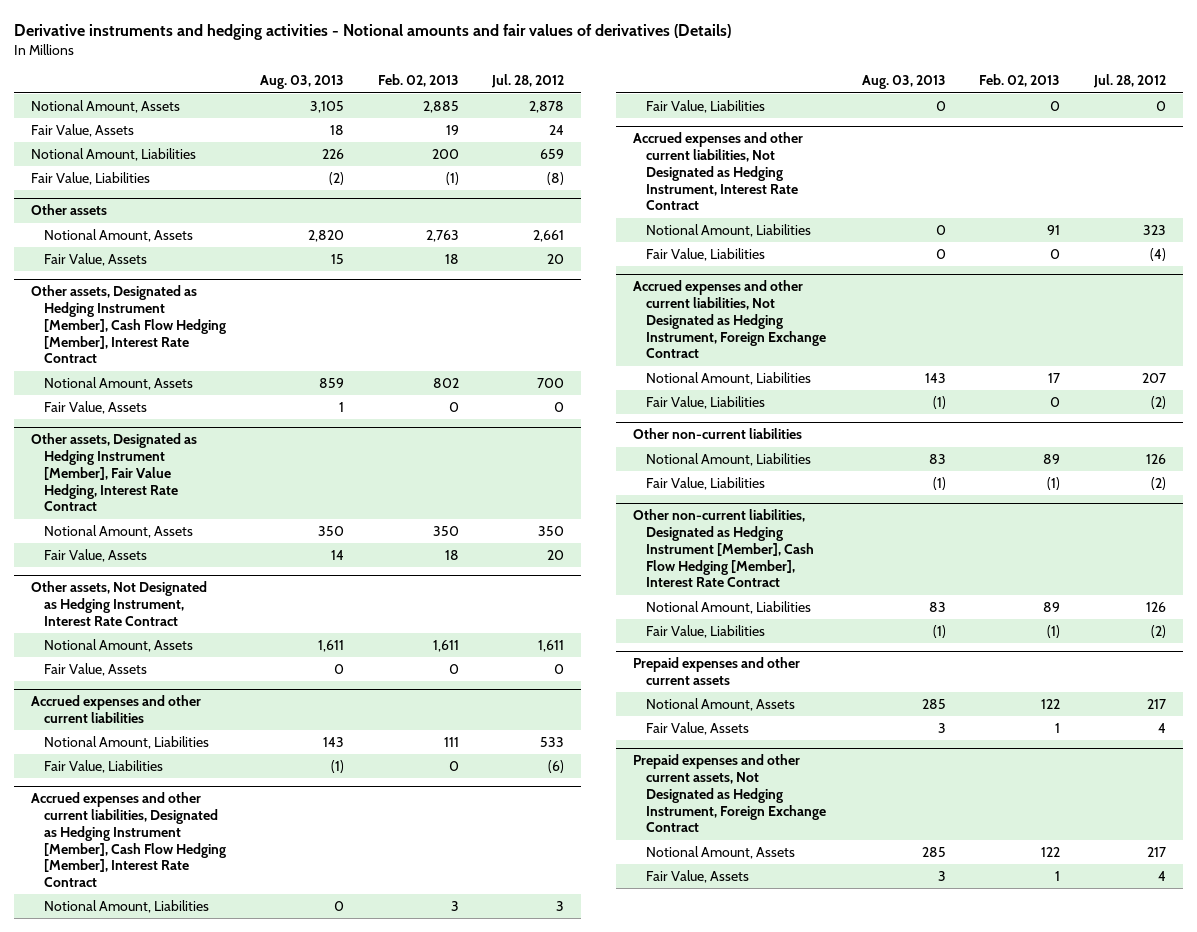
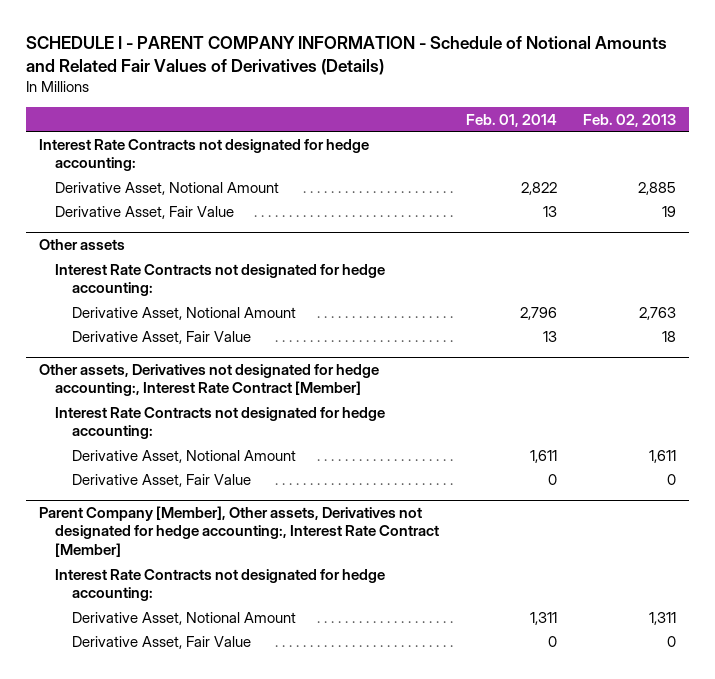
[14,23,732,40] Derivative instruments and hedging activities - Notional amounts and fair values of derivatives (Details) -> [25,35,667,76] SCHEDULE I - PARENT COMPANY INFORMATION - Schedule of Notional Amounts and Related Fair Values of Derivatives (Details)
[259,75,344,90] Aug. 03, 2013 -> none
[491,74,565,89] Jul. 28, 2012 -> none
none -> [465,113,557,127] Feb. 01, 2014
[30,147,196,161] Notional Amount, Liabilities -> none
[30,171,150,185] Fair Value, Liabilities -> none
none -> [39,138,370,172] Interest Rate Contracts not designated for hedge accounting:
[30,99,180,113] Notional Amount, Assets -> [55,181,280,195] Derivative Asset, Notional Amount
[30,123,134,137] Fair Value, Assets -> [55,205,235,219] Derivative Asset, Fair Value
[30,285,227,364] Other assets, Designated as Hedging Instrument [Member], Cash Flow Hedging [Member], Interest Rate Contract -> none
[30,433,197,512] Other assets, Designated as Hedging Instrument [Member], Fair Value Hedging, Interest Rate Contract -> none
[30,581,207,626] Other assets, Not Designated as Hedging Instrument, Interest Rate Contract -> none
[44,638,194,652] Notional Amount, Assets -> none
[44,662,148,676] Fair Value, Assets -> none
[30,695,201,724] Accrued expenses and other current liabilities -> none
[44,735,210,749] Notional Amount, Liabilities -> none
[44,759,164,773] Fair Value, Liabilities -> none
[30,792,227,888] Accrued expenses and other current liabilities, Designated as Hedging Instrument [Member], Cash Flow Hedging [Member], Interest Rate Contract -> none
[44,899,210,913] Notional Amount, Liabilities -> none
[646,99,766,113] Fair Value, Liabilities -> none
[632,132,803,211] Accrued expenses and other current liabilities, Not Designated as Hedging Instrument, Interest Rate Contract -> none
[646,223,812,237] Notional Amount, Liabilities -> none
[646,247,766,261] Fair Value, Liabilities -> none
[632,280,827,359] Accrued expenses and other current liabilities, Not Designated as Hedging Instrument, Foreign Exchange Contract -> none
[646,371,812,385] Notional Amount, Liabilities -> none
[646,395,766,409] Fair Value, Liabilities -> none
[632,428,802,440] Other non-current liabilities -> none
[646,452,812,466] Notional Amount, Liabilities -> none
[646,476,766,490] Fair Value, Liabilities -> none
[632,509,815,588] Other non-current liabilities, Designated as Hedging Instrument [Member], Cash Flow Hedging [Member], Interest Rate Contract -> none
[646,600,812,614] Notional Amount, Liabilities -> none
[646,624,766,638] Fair Value, Liabilities -> none
[632,657,800,686] Prepaid expenses and other current assets -> none
[646,697,796,711] Notional Amount, Assets -> none
[646,721,750,735] Fair Value, Assets -> none
[632,754,827,833] Prepaid expenses and other current assets, Not Designated as Hedging Instrument, Foreign Exchange Contract -> none
[646,845,796,859] Notional Amount, Assets -> none
[646,869,750,883] Fair Value, Assets -> none
none -> [55,263,386,297] Interest Rate Contracts not designated for hedge accounting:
[44,228,194,242] Notional Amount, Assets -> [71,306,296,320] Derivative Asset, Notional Amount
[44,252,148,266] Fair Value, Assets -> [71,330,251,344] Derivative Asset, Fair Value
none -> [39,363,380,397] Other assets, Derivatives not designated for hedge accounting:, Interest Rate Contract [Member]
none -> [55,406,386,440] Interest Rate Contracts not designated for hedge accounting:
[44,376,194,390] Notional Amount, Assets -> [71,449,296,463] Derivative Asset, Notional Amount
[432,377,459,388] 802 -> [649,449,677,463] 1,611
[44,400,148,414] Fair Value, Assets -> [71,473,251,487] Derivative Asset, Fair Value
none -> [39,505,440,557] Parent Company [Member], Other assets, Derivatives not designated for hedge accounting:, Interest Rate Contract [Member]
none -> [55,568,386,602] Interest Rate Contracts not designated for hedge accounting:
[44,524,194,538] Notional Amount, Assets -> [71,611,296,625] Derivative Asset, Notional Amount
[432,525,459,536] 350 -> [649,611,677,625] 1,311
[44,548,148,562] Fair Value, Assets -> [71,635,251,649] Derivative Asset, Fair Value
[444,549,459,560] 18 -> [667,635,677,647] 0

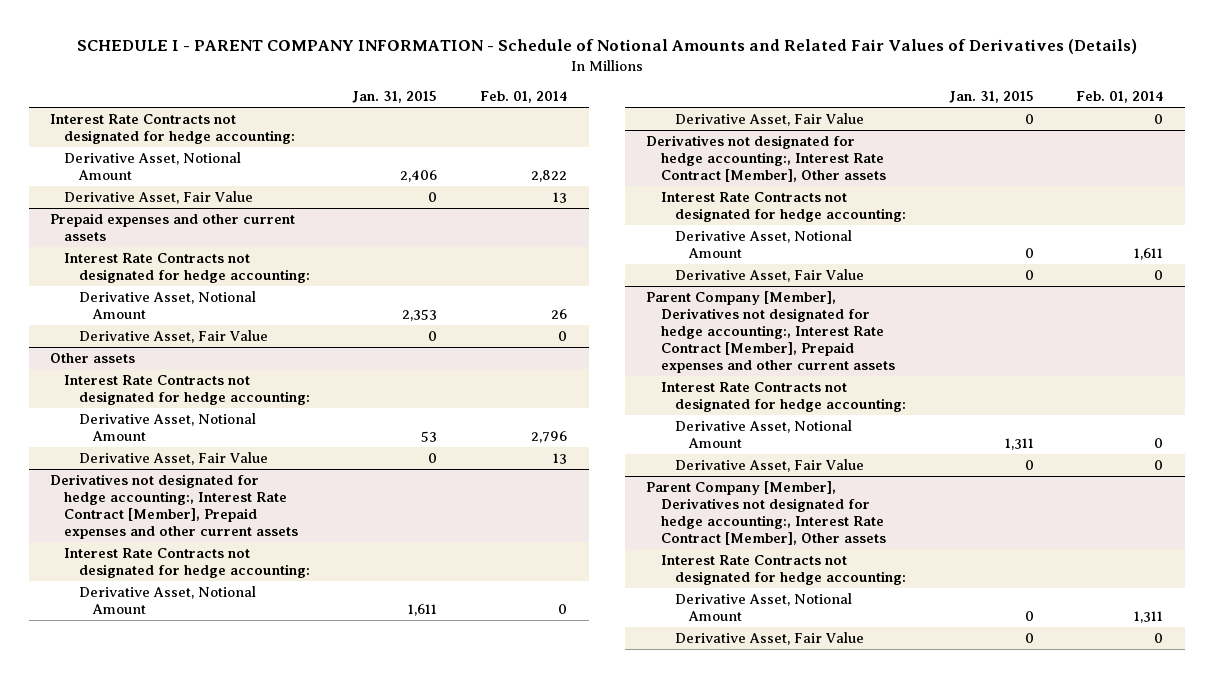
[583,113,677,127] Feb. 02, 2013 -> none
none -> [352,91,438,104] Jan. 31, 2015
none -> [50,213,296,242] Prepaid expenses and other current assets
none -> [64,253,310,284] Interest Rate Contracts not designated for hedge accounting:
none -> [78,291,256,320] Derivative Asset, Notional Amount
none -> [78,330,268,344] Derivative Asset, Fair Value
[39,363,380,397] Other assets, Derivatives not designated for hedge accounting:, Interest Rate Contract [Member] -> [50,474,299,539] Derivatives not designated for hedge accounting:, Interest Rate Contract [Member], Prepaid expenses and other current assets
none -> [78,586,256,615] Derivative Asset, Notional Amount
none -> [674,113,864,127] Derivative Asset, Fair Value
none -> [646,135,886,182] Derivatives not designated for hedge accounting:, Interest Rate Contract [Member], Other assets
none -> [660,192,906,223] Interest Rate Contracts not designated for hedge accounting:
[39,505,440,557] Parent Company [Member], Other assets, Derivatives not designated for hedge accounting:, Interest Rate Contract [Member] -> [646,291,895,373] Parent Company [Member], Derivatives not designated for hedge accounting:, Interest Rate Contract [Member], Prepaid expenses and other current assets
none -> [674,420,852,449] Derivative Asset, Notional Amount
none -> [674,459,864,473] Derivative Asset, Fair Value
none -> [646,481,886,545] Parent Company [Member], Derivatives not designated for hedge accounting:, Interest Rate Contract [Member], Other assets
none -> [660,555,906,586] Interest Rate Contracts not designated for hedge accounting:

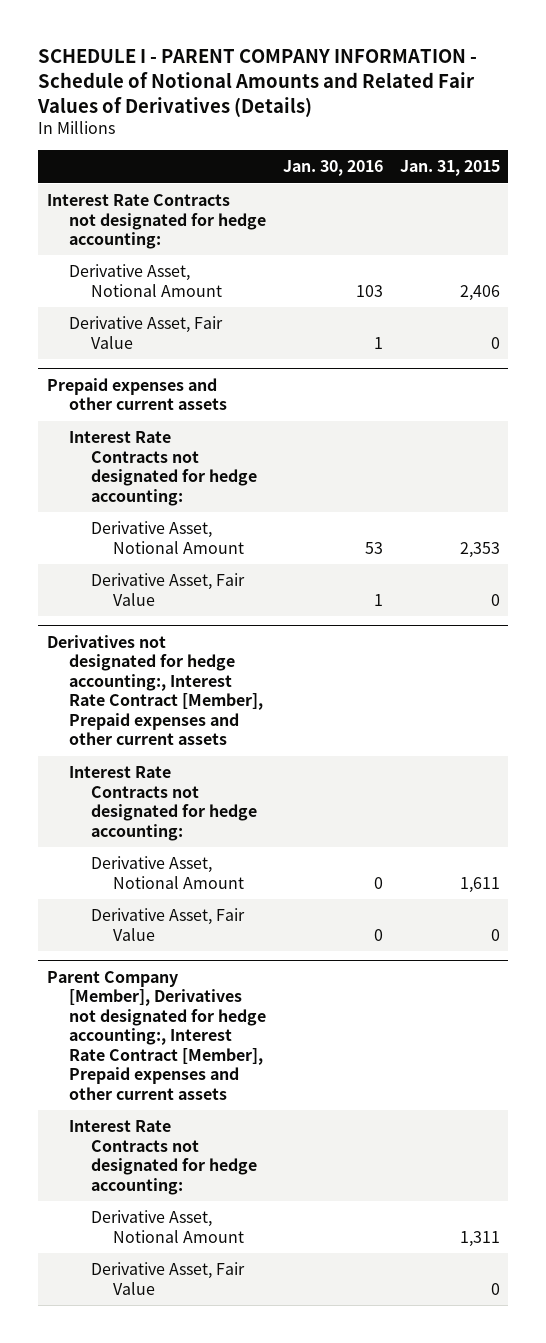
[480,91,568,104] Feb. 01, 2014 -> none
none -> [282,160,383,177] Jan. 30, 2016
[50,353,136,364] Other assets -> none
[64,375,310,406] Interest Rate Contracts not designated for hedge accounting: -> none
[78,413,256,442] Derivative Asset, Notional Amount -> none
[78,452,268,466] Derivative Asset, Fair Value -> none
[646,135,886,182] Derivatives not designated for hedge accounting:, Interest Rate Contract [Member], Other assets -> none
[660,192,906,223] Interest Rate Contracts not designated for hedge accounting: -> none
[674,230,852,259] Derivative Asset, Notional Amount -> none
[674,269,864,283] Derivative Asset, Fair Value -> none
[646,481,886,545] Parent Company [Member], Derivatives not designated for hedge accounting:, Interest Rate Contract [Member], Other assets -> none
[660,555,906,586] Interest Rate Contracts not designated for hedge accounting: -> none
[674,593,852,622] Derivative Asset, Notional Amount -> none
[674,632,864,646] Derivative Asset, Fair Value -> none

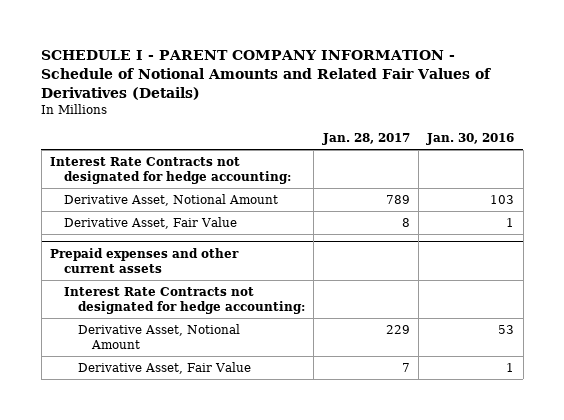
[399,160,500,177] Jan. 31, 2015 -> none
none -> [321,133,410,146] Jan. 28, 2017
[46,634,263,746] Derivatives not designated for hedge accounting:, Interest Rate Contract [Member], Prepaid expenses and other current assets -> none
[68,766,257,841] Interest Rate Contracts not designated for hedge accounting: -> none
[90,856,245,889] Derivative Asset, Notional Amount -> none
[90,908,245,941] Derivative Asset, Fair Value -> none
[46,970,266,1101] Parent Company [Member], Derivatives not designated for hedge accounting:, Interest Rate Contract [Member], Prepaid expenses and other current assets -> none
[68,1120,257,1195] Interest Rate Contracts not designated for hedge accounting: -> none
[90,1210,245,1243] Derivative Asset, Notional Amount -> none
[90,1262,245,1295] Derivative Asset, Fair Value -> none

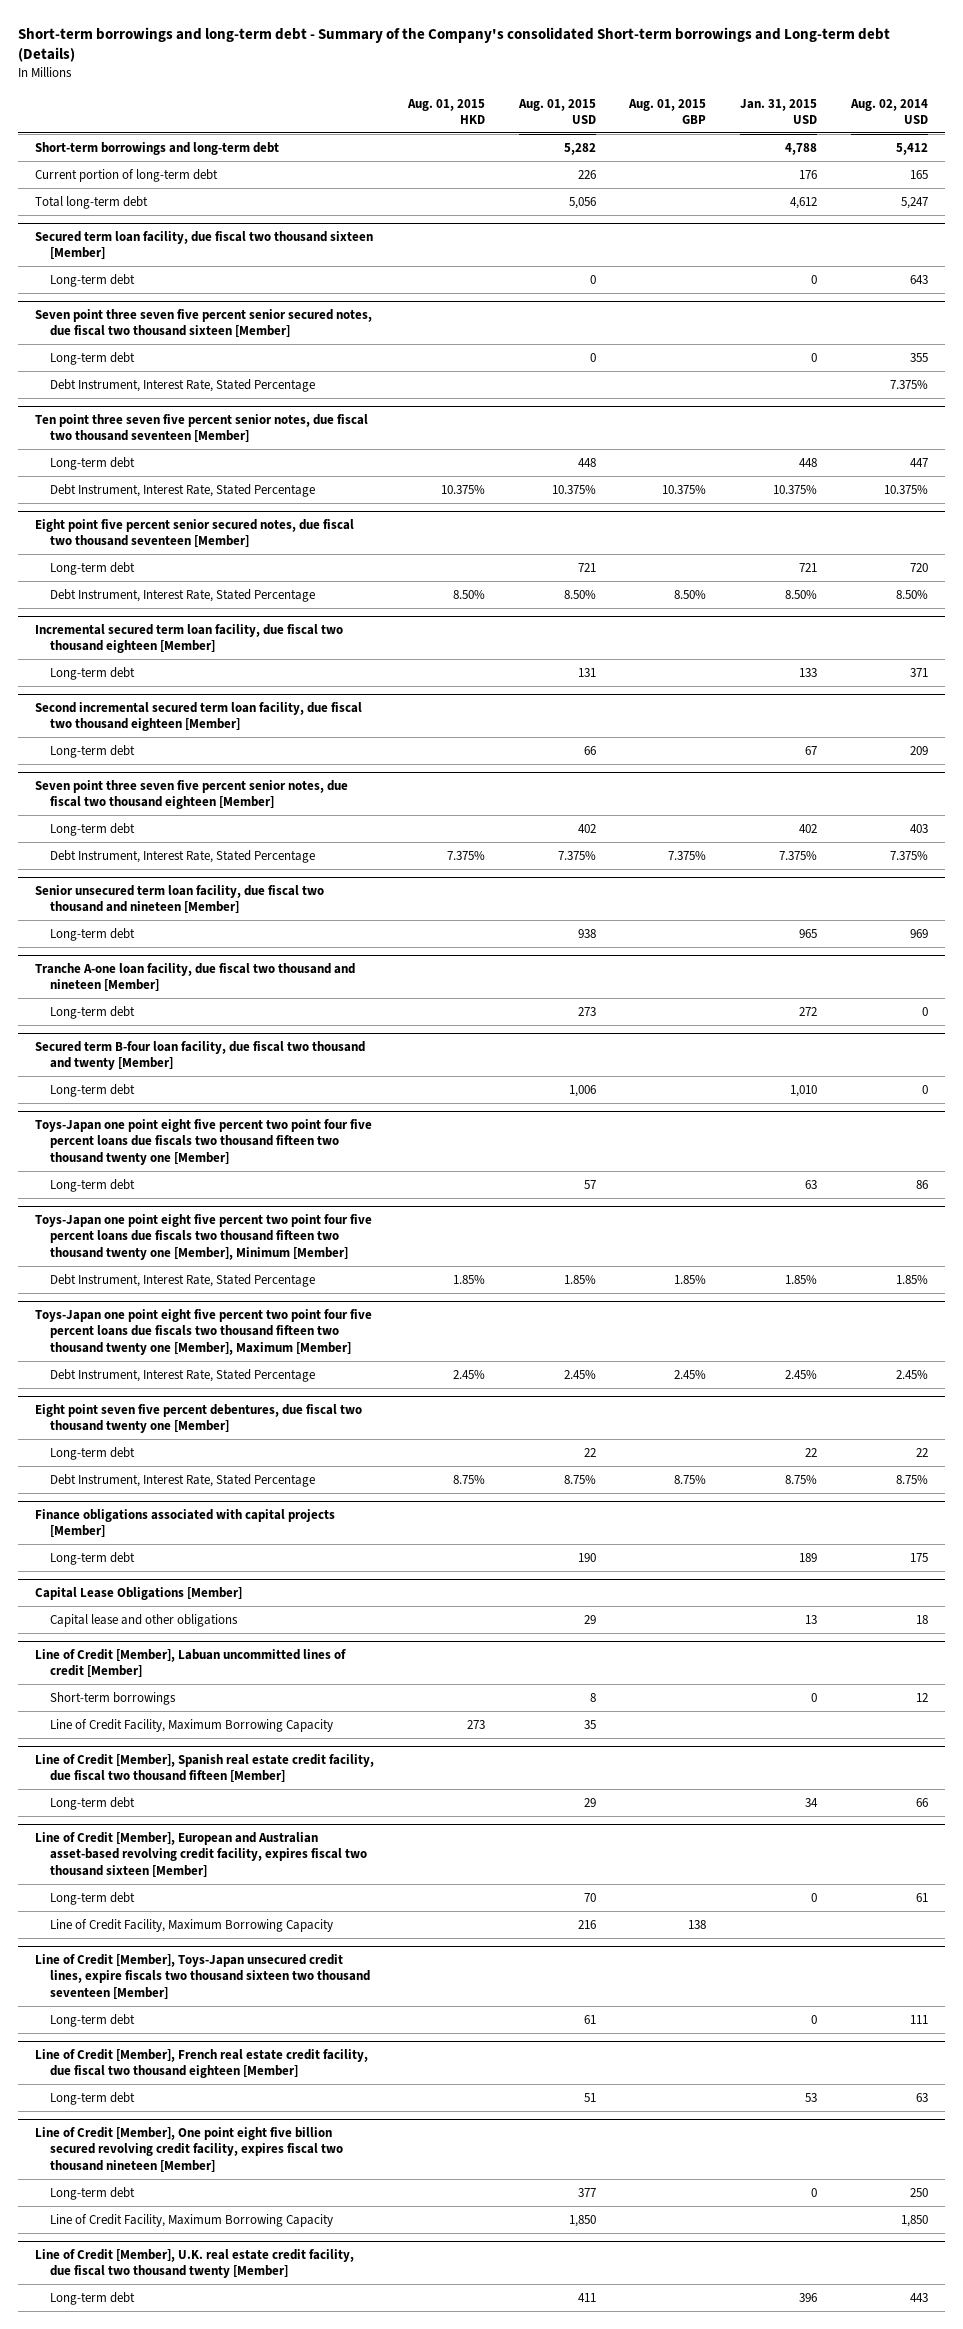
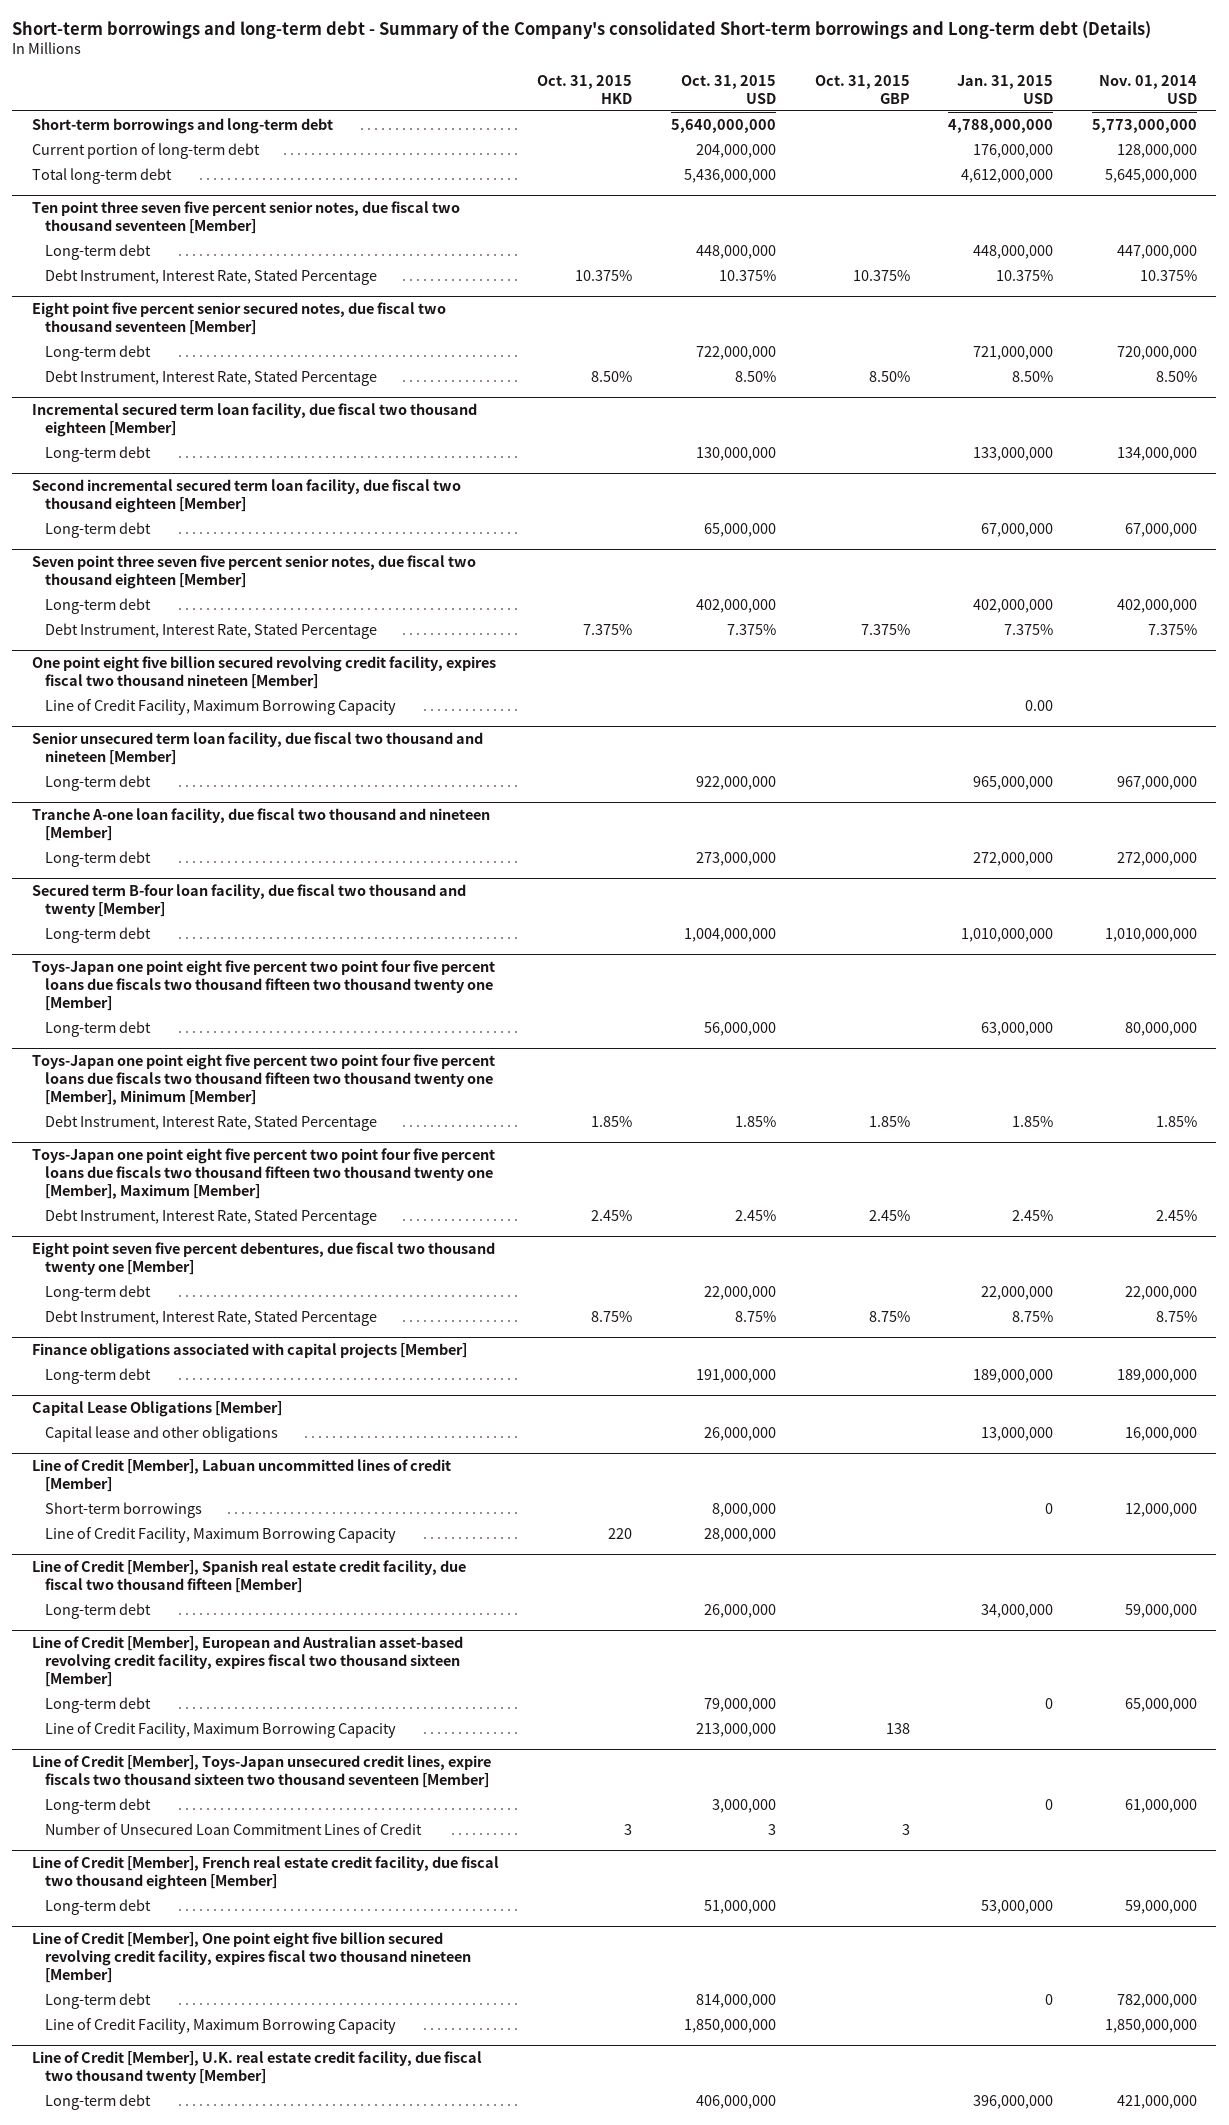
[406,98,485,124] Aug. 01, 2015 HKD -> none
[517,98,596,124] Aug. 01, 2015 USD -> none
[628,98,707,124] Aug. 01, 2015 GBP -> none
[849,98,928,124] Aug. 02, 2014 USD -> none
none -> [537,74,633,104] Oct. 31, 2015 HKD
none -> [680,74,776,104] Oct. 31, 2015 USD
none -> [814,74,910,104] Oct. 31, 2015 GBP
none -> [1099,74,1198,104] Nov. 01, 2014 USD
[35,230,374,260] Secured term loan facility, due fiscal two thousand sixteen [Member] -> none
[49,273,135,287] Long-term debt -> none
[35,308,373,338] Seven point three seven five percent senior secured notes, due fiscal two thousand sixteen [Member] -> none
[49,351,135,365] Long-term debt -> none
[49,378,315,392] Debt Instrument, Interest Rate, Stated Percentage -> none
[784,142,817,155] 4,788 -> [948,118,1054,133] 4,788,000,000
[798,169,817,179] 176 -> [973,143,1054,158] 176,000,000
[789,196,817,209] 4,612 -> [961,168,1054,183] 4,612,000,000
[798,457,817,467] 448 -> [973,244,1054,259] 448,000,000
[798,562,817,572] 721 -> [973,345,1054,360] 721,000,000
[798,667,817,677] 133 -> [973,446,1054,461] 133,000,000
[804,745,817,755] 67 -> [981,522,1054,537] 67,000,000
[798,823,817,833] 402 -> [973,598,1054,613] 402,000,000
none -> [31,656,496,690] One point eight five billion secured revolving credit facility, expires fiscal two thousand nineteen [Member]
none -> [44,698,396,715] Line of Credit Facility, Maximum Borrowing Capacity
[798,928,817,938] 965 -> [973,775,1054,790] 965,000,000
[798,1006,817,1016] 272 -> [973,851,1054,866] 272,000,000
[789,1084,817,1097] 1,010 -> [961,927,1054,942] 1,010,000,000
[804,1179,817,1189] 63 -> [981,1021,1054,1036] 63,000,000
[804,1447,817,1457] 22 -> [981,1285,1054,1300] 22,000,000
[798,1552,817,1562] 189 -> [973,1368,1054,1383] 189,000,000
[804,1614,817,1624] 13 -> [981,1426,1054,1441] 13,000,000
[804,1797,818,1807] 34 -> [981,1603,1054,1618] 34,000,000
none -> [44,1822,422,1835] Number of Unsecured Loan Commitment Lines of Credit
[804,2092,817,2102] 53 -> [981,1899,1054,1914] 53,000,000
[798,2292,817,2302] 396 -> [973,2094,1054,2109] 396,000,000

